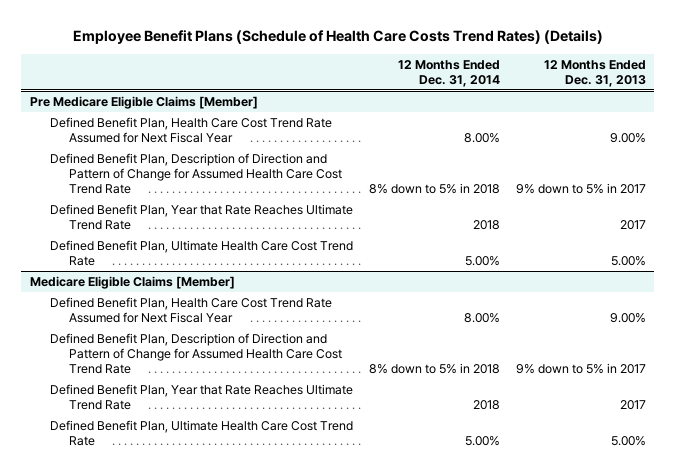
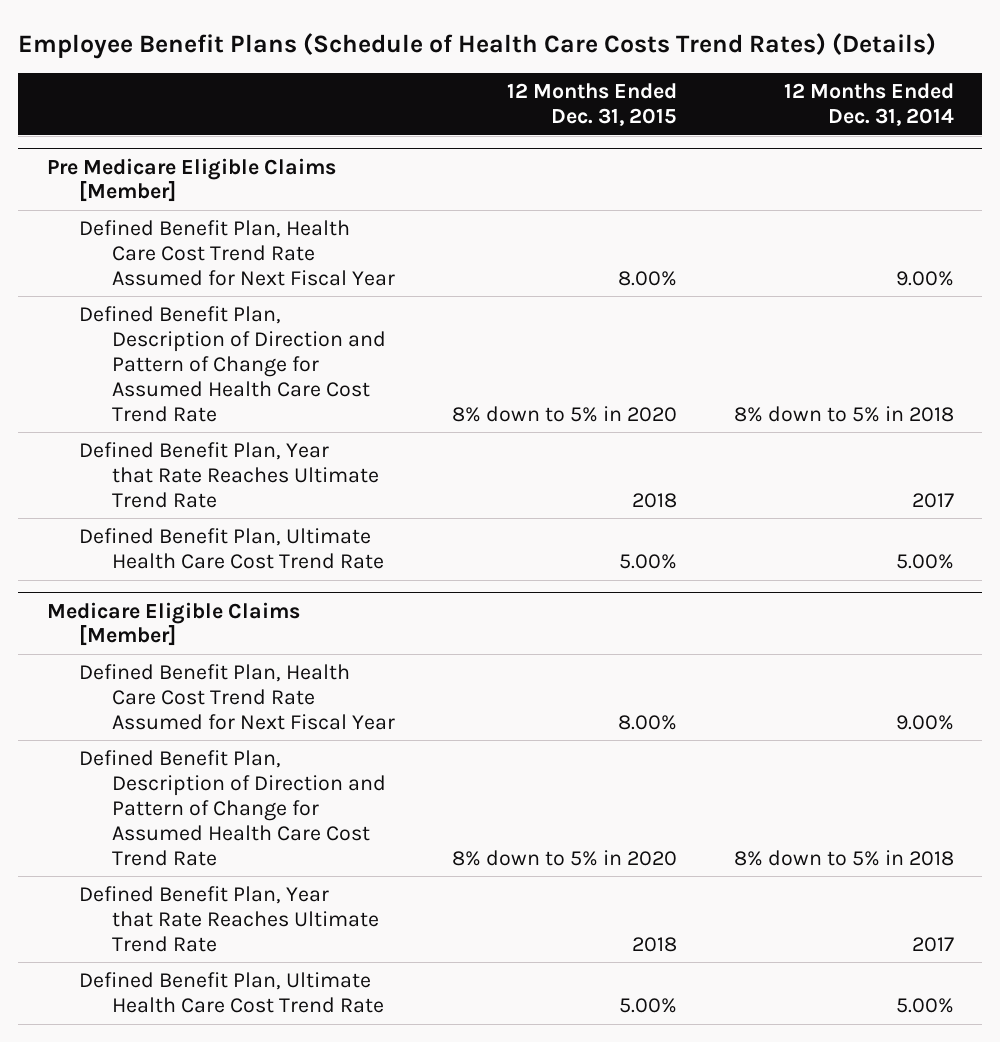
[543,59,646,87] 12 Months Ended Dec. 31, 2013 -> none
none -> [506,83,677,127] 12 Months Ended Dec. 31, 2015
[463,132,500,143] 8.00% -> [895,270,954,286] 9.00%
[472,219,500,230] 2018 -> [911,492,954,508] 2017
[463,312,500,323] 8.00% -> [895,714,954,730] 9.00%
[472,399,500,410] 2018 -> [911,936,954,952] 2017

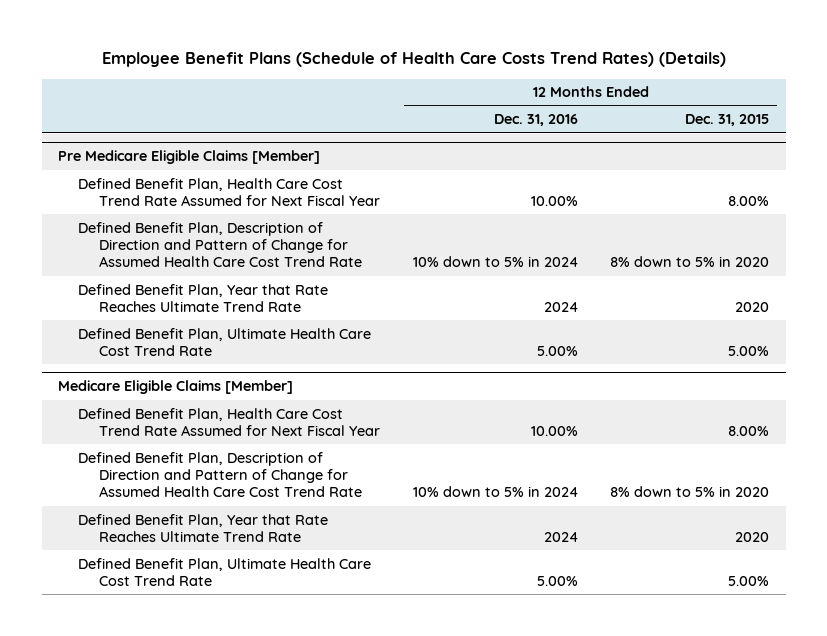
[783,83,954,127] 12 Months Ended Dec. 31, 2014 -> none
none -> [493,114,578,127] Dec. 31, 2016
[631,492,677,508] 2018 -> [735,301,770,312] 2020
[631,936,677,952] 2018 -> [735,531,770,542] 2020

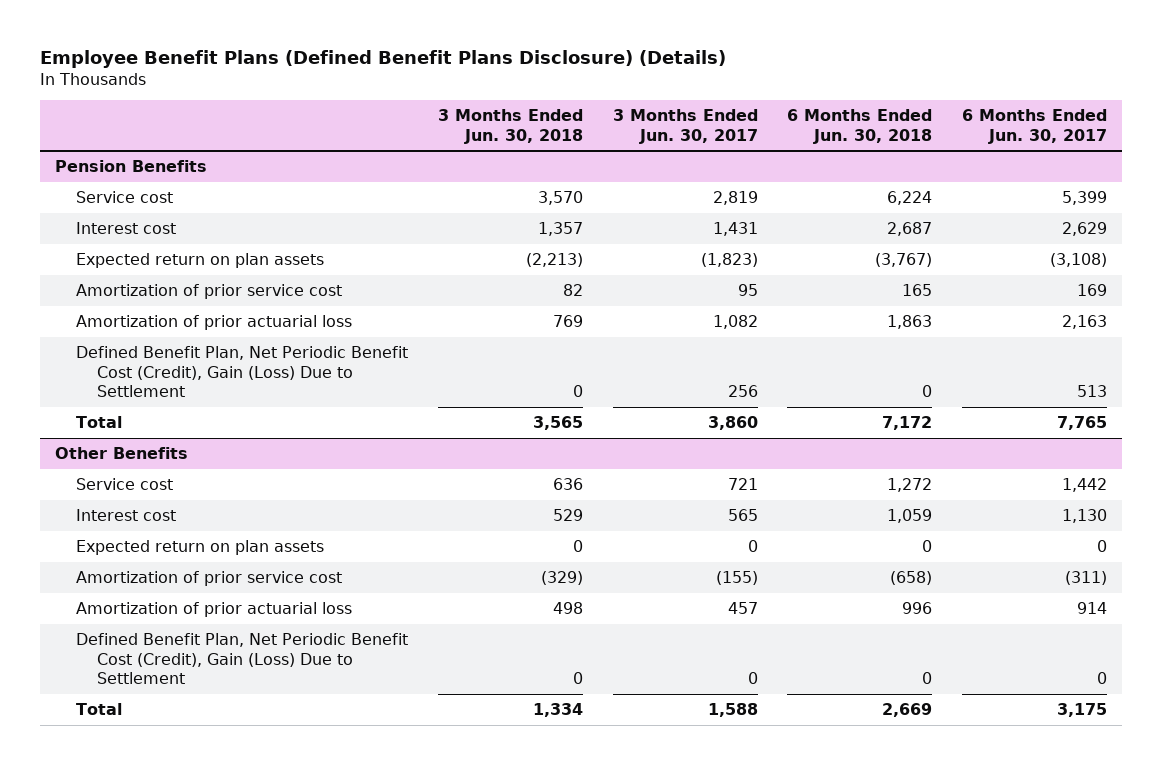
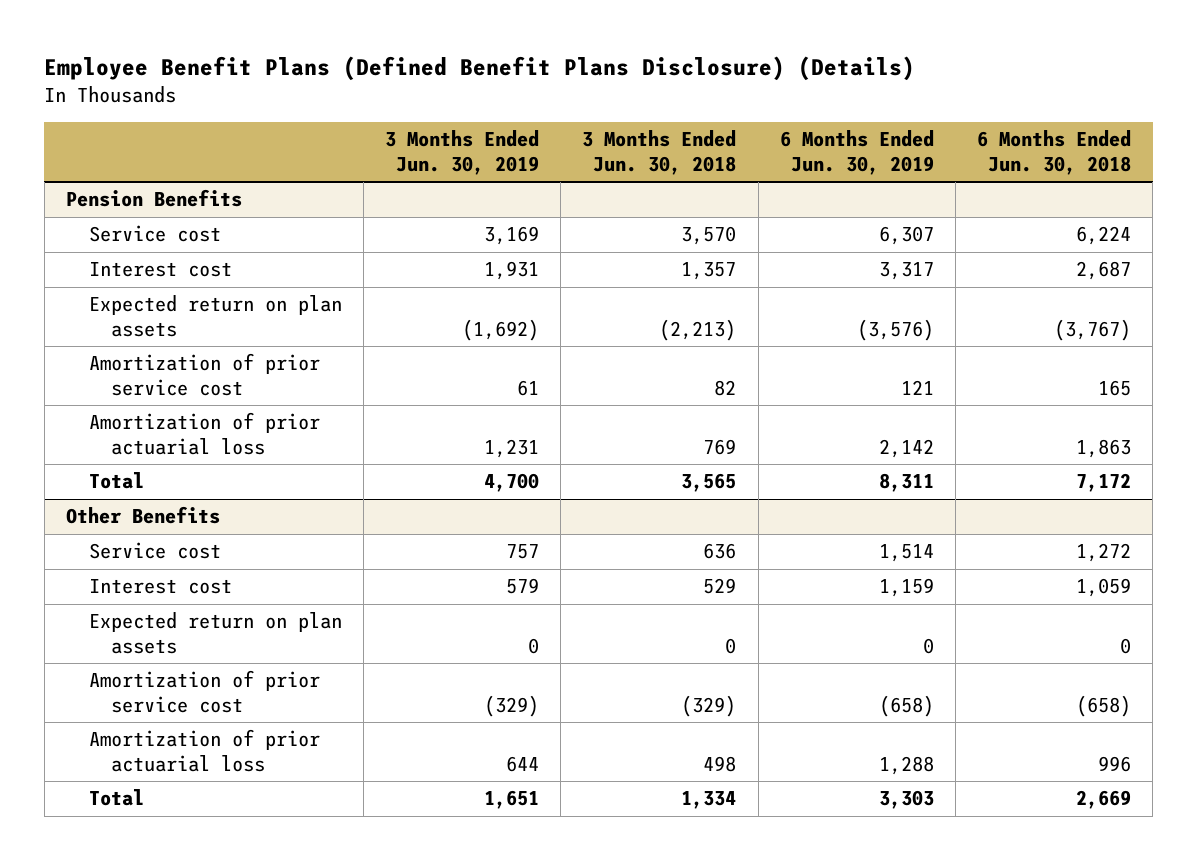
[612,108,758,144] 3 Months Ended Jun. 30, 2017 -> none
[962,108,1108,144] 6 Months Ended Jun. 30, 2017 -> none
none -> [385,129,540,175] 3 Months Ended Jun. 30, 2019
none -> [779,129,934,175] 6 Months Ended Jun. 30, 2019
[76,345,409,398] Defined Benefit Plan, Net Periodic Benefit Cost (Credit), Gain (Loss) Due to Settlement -> none
[76,632,409,685] Defined Benefit Plan, Net Periodic Benefit Cost (Credit), Gain (Loss) Due to Settlement -> none

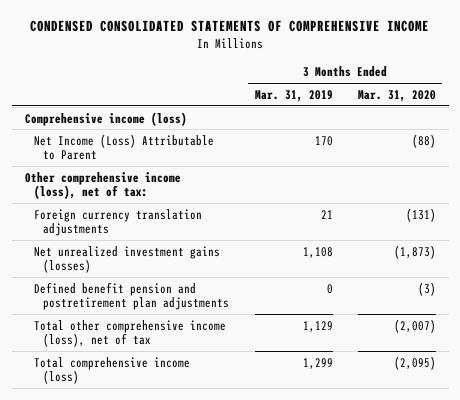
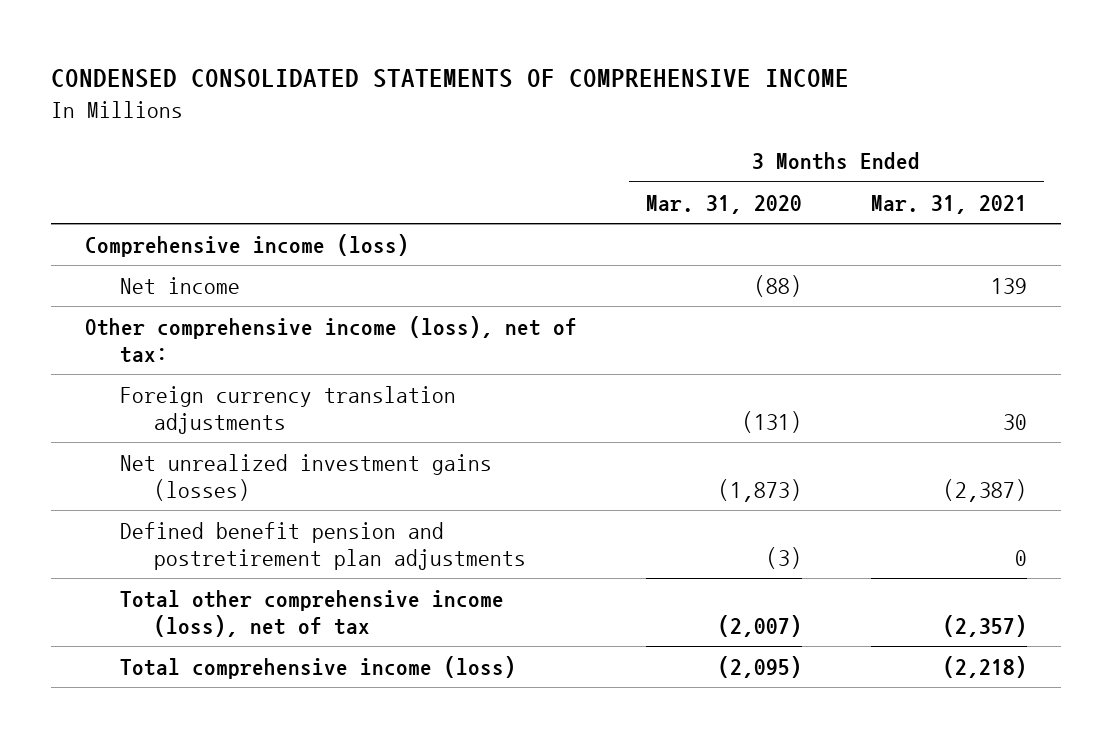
[254,89,333,102] Mar. 31, 2019 -> none
none -> [870,194,1027,214] Mar. 31, 2021
[33,133,214,161] Net Income (Loss) Attributable to Parent -> [119,277,240,295] Net income

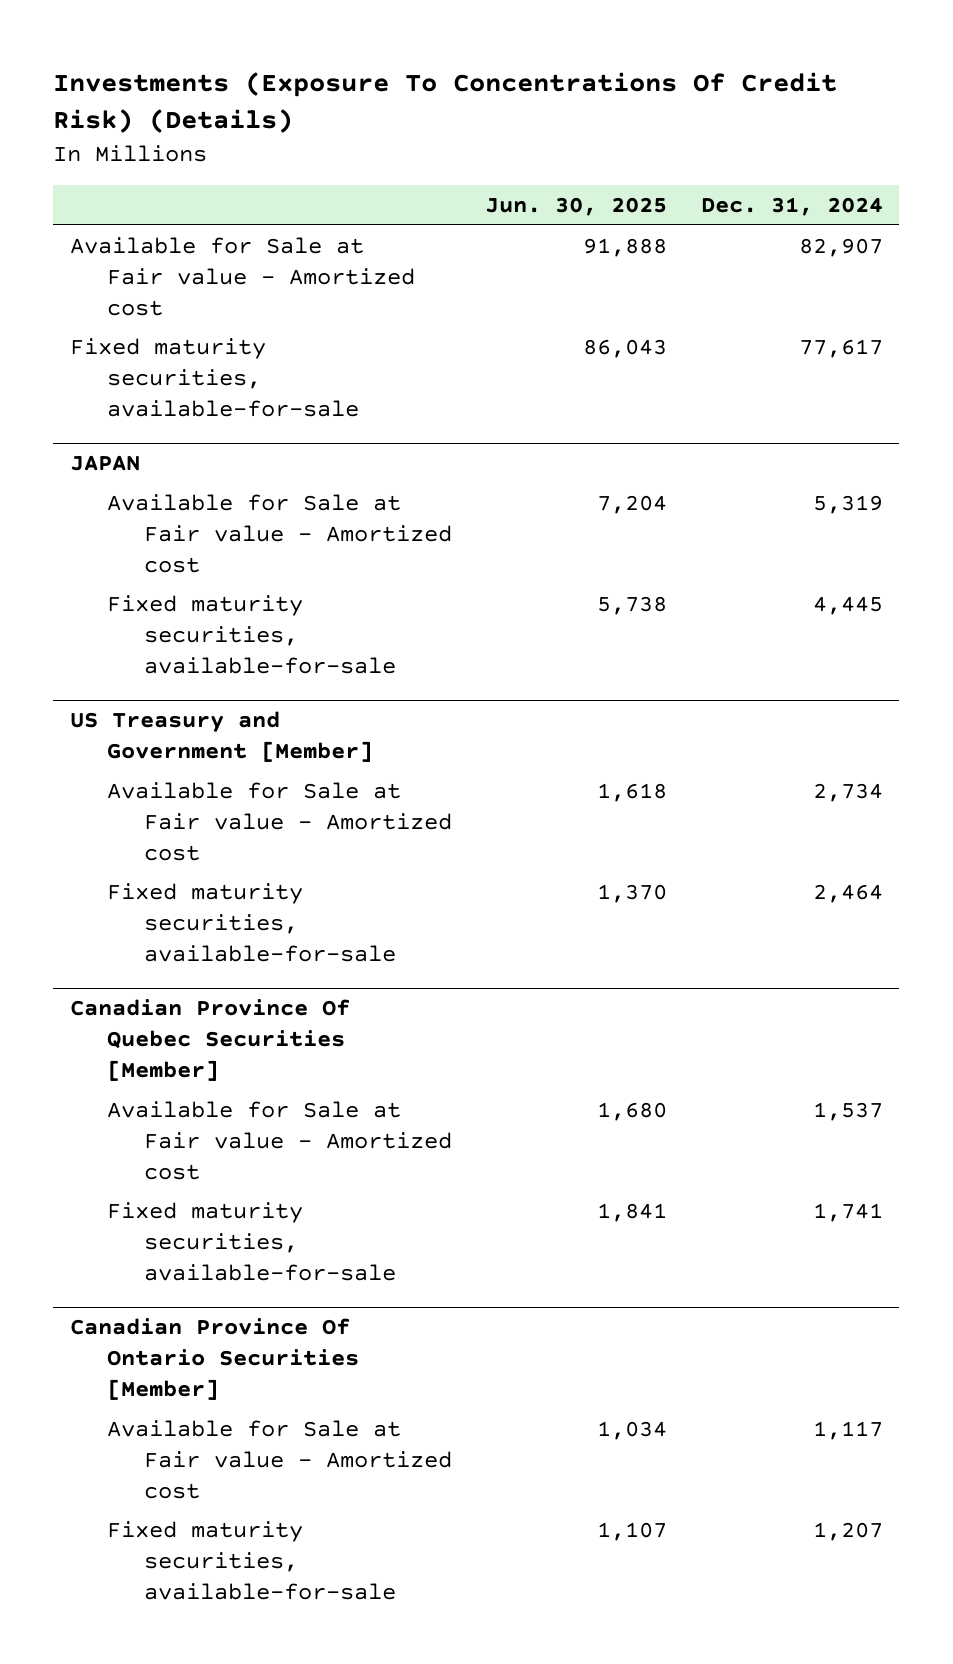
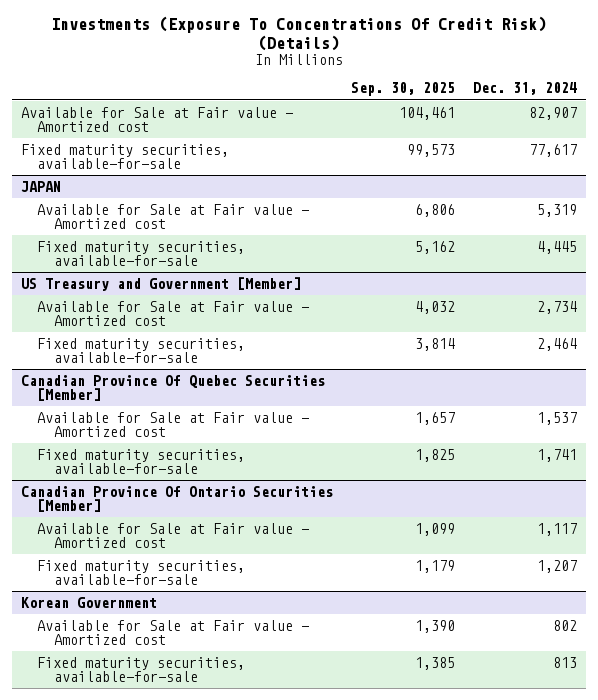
[485,196,668,216] Jun. 30, 2025 -> none
none -> [351,82,456,97] Sep. 30, 2025
none -> [20,597,157,609] Korean Government
none -> [37,620,310,646] Available for Sale at Fair value - Amortized cost
none -> [37,657,246,683] Fixed maturity securities, available-for-sale

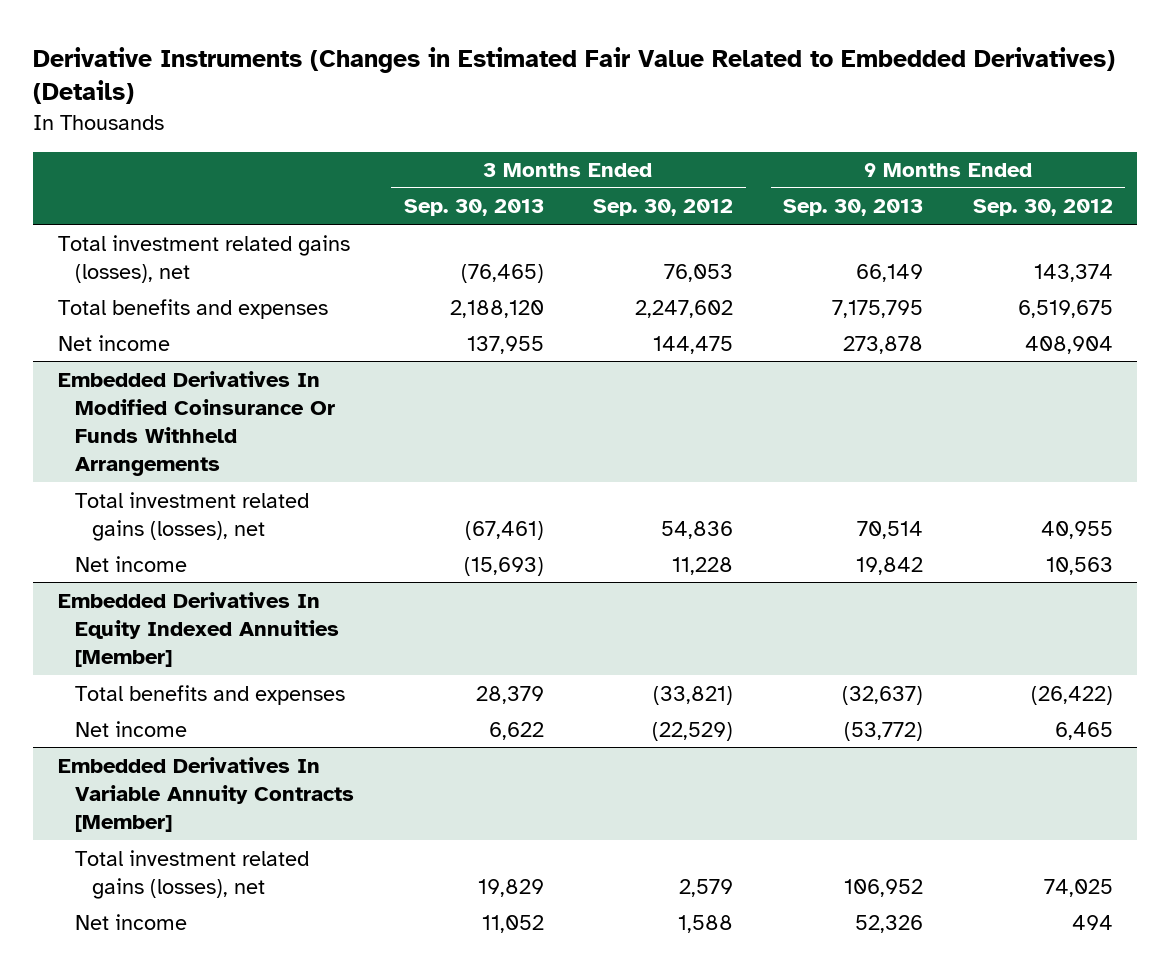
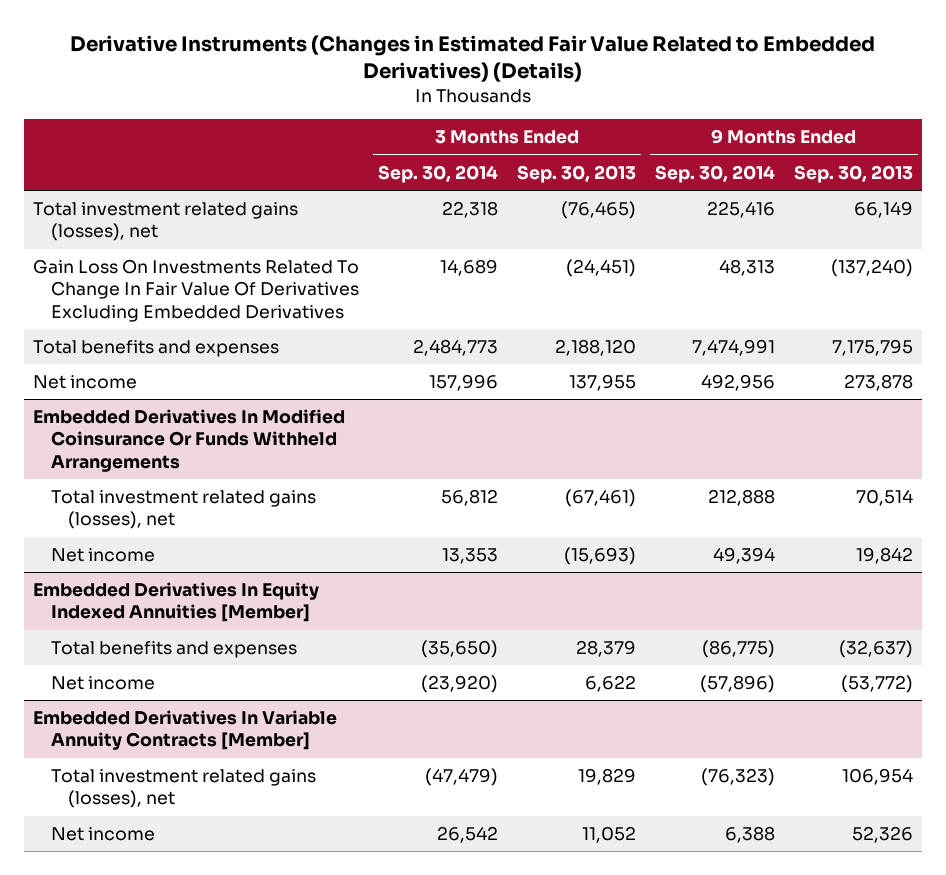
[593,199,734,217] Sep. 30, 2012 -> none
[972,199,1113,217] Sep. 30, 2012 -> none
none -> [378,164,499,183] Sep. 30, 2014
none -> [654,164,775,183] Sep. 30, 2014
none -> [33,259,360,322] Gain Loss On Investments Related To Change In Fair Value Of Derivatives Excluding Embedded Derivatives
[843,878,923,897] 106,952 -> [841,768,913,786] 106,954

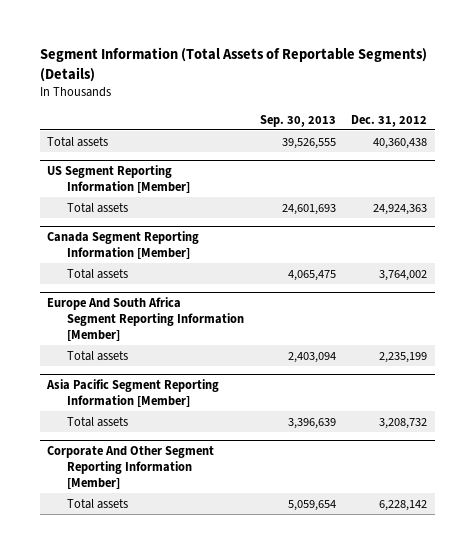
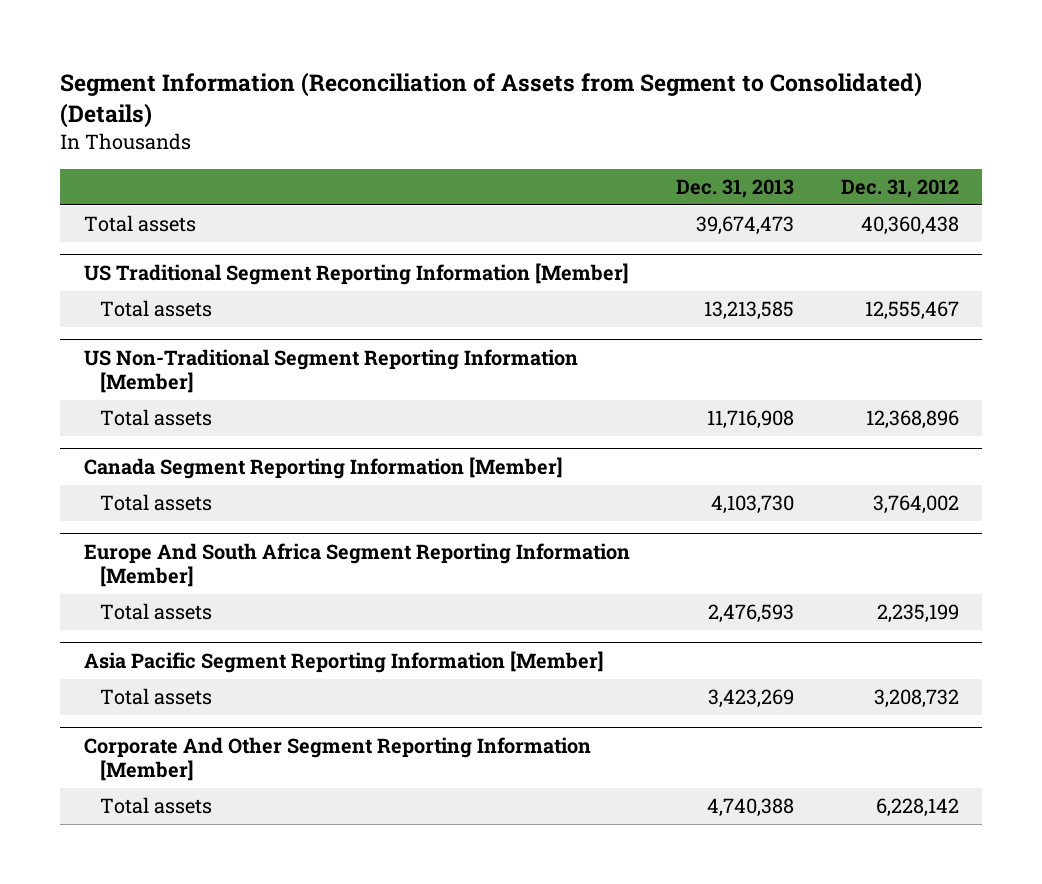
[39,47,427,83] Segment Information (Total Assets of Reportable Segments) (Details) -> [60,72,923,128] Segment Information (Reconciliation of Assets from Segment to Consolidated) (Details)
[259,114,336,127] Sep. 30, 2013 -> none
none -> [676,178,795,198] Dec. 31, 2013
[47,164,190,193] US Segment Reporting Information [Member] -> [83,262,629,285] US Traditional Segment Reporting Information [Member]
[373,203,428,215] 24,924,363 -> [864,301,959,321] 12,555,467
none -> [83,348,578,394] US Non-Traditional Segment Reporting Information [Member]
none -> [99,409,212,427] Total assets

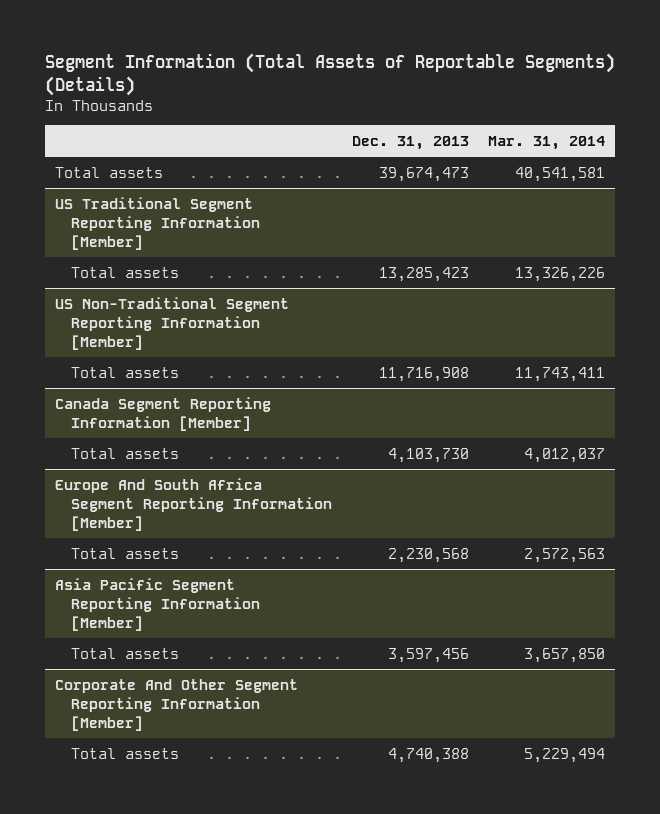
[60,72,923,128] Segment Information (Reconciliation of Assets from Segment to Consolidated) (Details) -> [44,52,615,96] Segment Information (Total Assets of Reportable Segments) (Details)
[840,178,959,198] Dec. 31, 2012 -> none
none -> [488,136,606,151] Mar. 31, 2014
[704,301,795,321] 13,213,585 -> [378,266,469,282] 13,285,423
[708,604,795,624] 2,476,593 -> [387,547,469,563] 2,230,568
[708,689,795,709] 3,423,269 -> [387,647,469,663] 3,597,456

